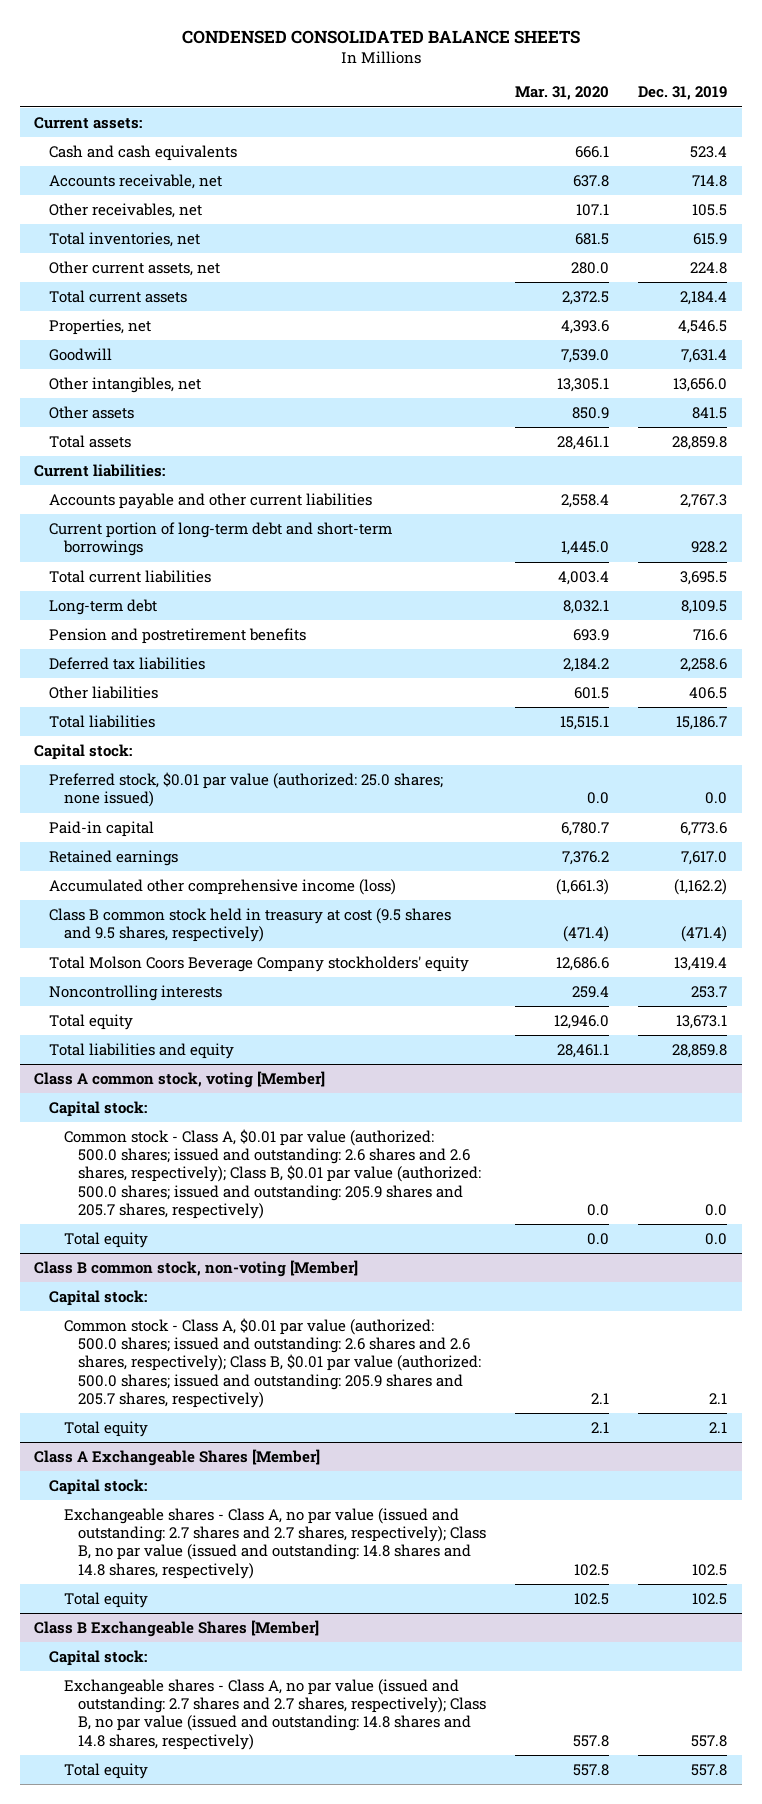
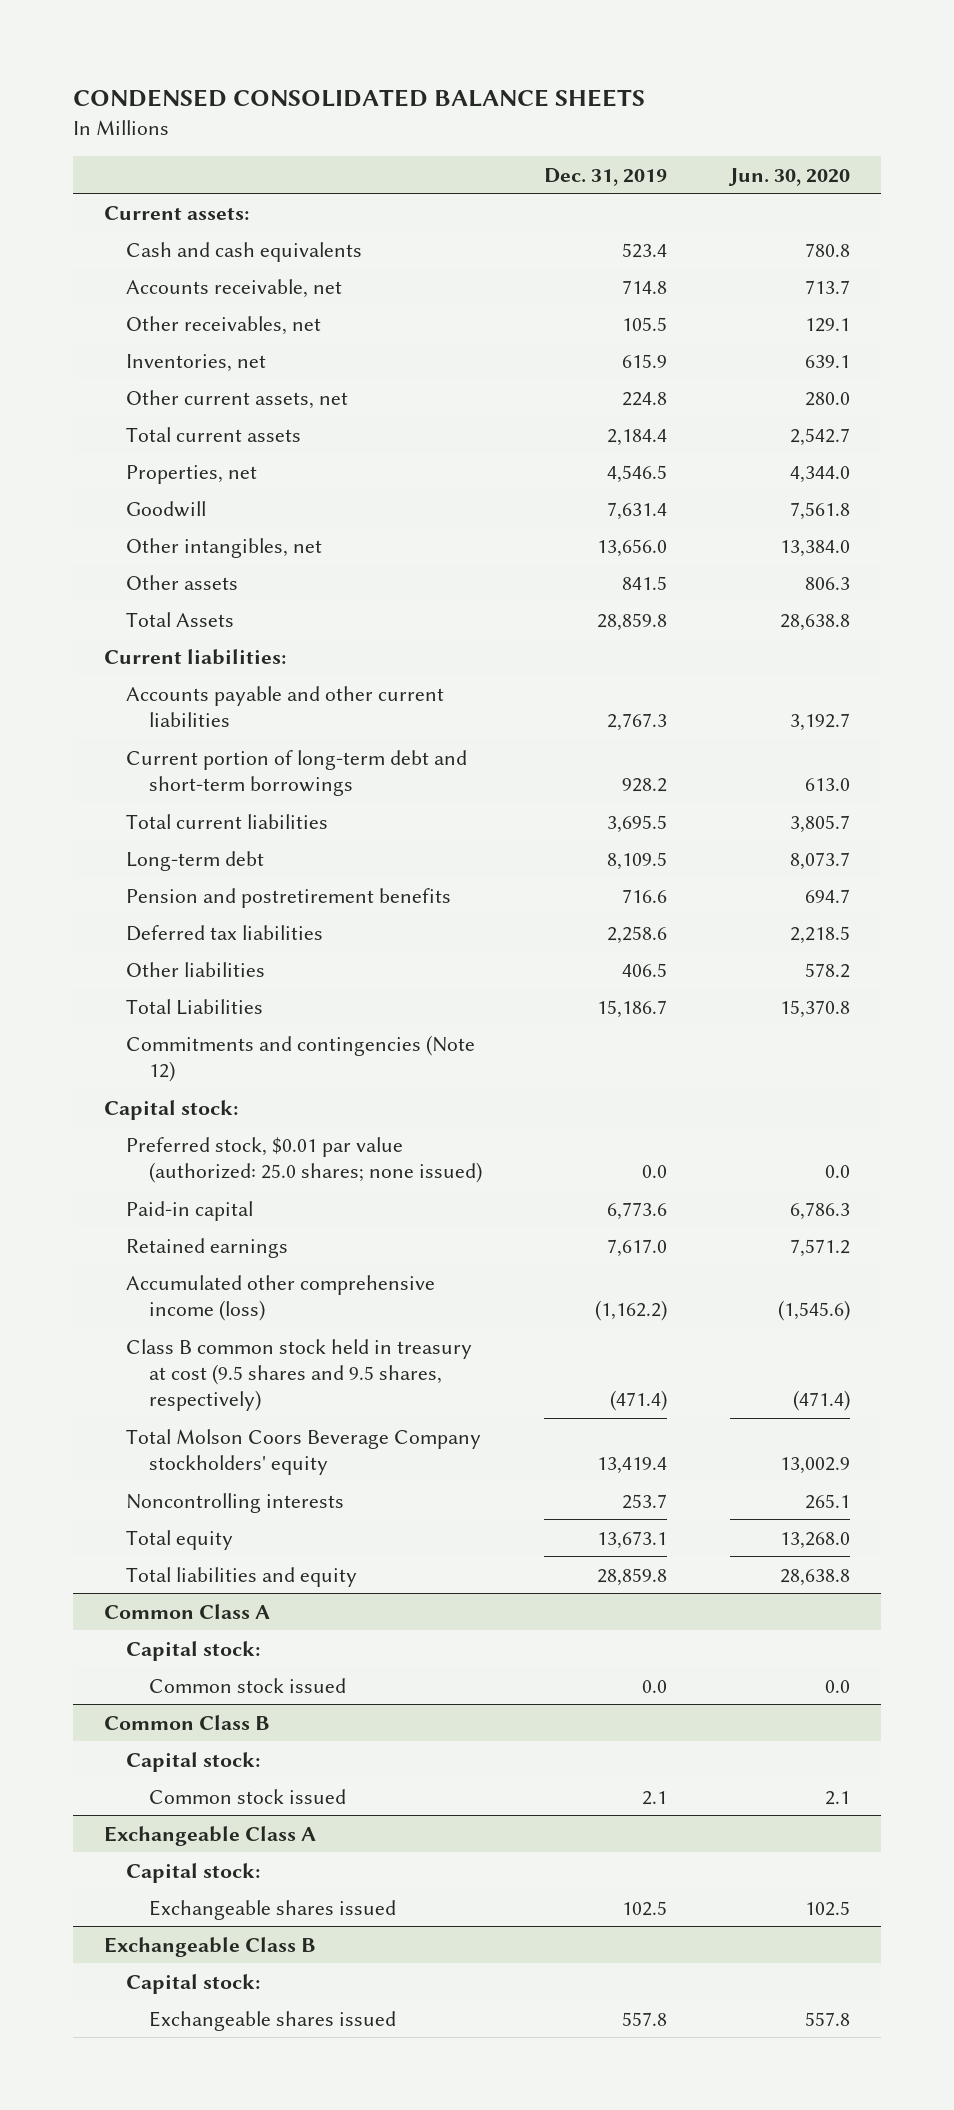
[515,86,610,101] Mar. 31, 2020 -> none
none -> [727,167,850,186] Jun. 30, 2020
[49,231,201,247] Total inventories, net -> [126,353,267,372] Inventories, net
[49,434,132,448] Total assets -> [126,611,235,627] Total Assets
[49,714,156,728] Total liabilities -> [126,998,264,1015] Total Liabilities
none -> [126,1034,476,1082] Commitments and contingencies (Note 12)
[34,1070,326,1088] Class A common stock, voting [Member] -> [103,1603,270,1619] Common Class A
[63,1231,148,1248] Total equity -> none
[63,1128,482,1220] Common stock - Class A, $0.01 par value (authorized: 500.0 shares; issued and outstanding: 2.6 shares and 2.6 shares, respectively); Class B, $0.01 par value (authorized: 500.0 shares; issued and outstanding: 205.9 shares and 205.7 shares, respectively) -> [148,1677,346,1693] Common stock issued
[34,1259,359,1277] Class B common stock, non-voting [Member] -> [103,1714,270,1730] Common Class B
[63,1420,148,1437] Total equity -> none
[63,1317,482,1409] Common stock - Class A, $0.01 par value (authorized: 500.0 shares; issued and outstanding: 2.6 shares and 2.6 shares, respectively); Class B, $0.01 par value (authorized: 500.0 shares; issued and outstanding: 205.9 shares and 205.7 shares, respectively) -> [148,1788,346,1804] Common stock issued
[34,1448,321,1466] Class A Exchangeable Shares [Member] -> [103,1825,316,1846] Exchangeable Class A
[63,1591,148,1608] Total equity -> none
[63,1507,487,1579] Exchangeable shares - Class A, no par value (issued and outstanding: 2.7 shares and 2.7 shares, respectively); Class B, no par value (issued and outstanding: 14.8 shares and 14.8 shares, respectively) -> [148,1899,396,1920] Exchangeable shares issued
[34,1619,320,1637] Class B Exchangeable Shares [Member] -> [103,1936,316,1957] Exchangeable Class B
[63,1762,148,1779] Total equity -> none
[63,1678,487,1750] Exchangeable shares - Class A, no par value (issued and outstanding: 2.7 shares and 2.7 shares, respectively); Class B, no par value (issued and outstanding: 14.8 shares and 14.8 shares, respectively) -> [148,2010,396,2031] Exchangeable shares issued

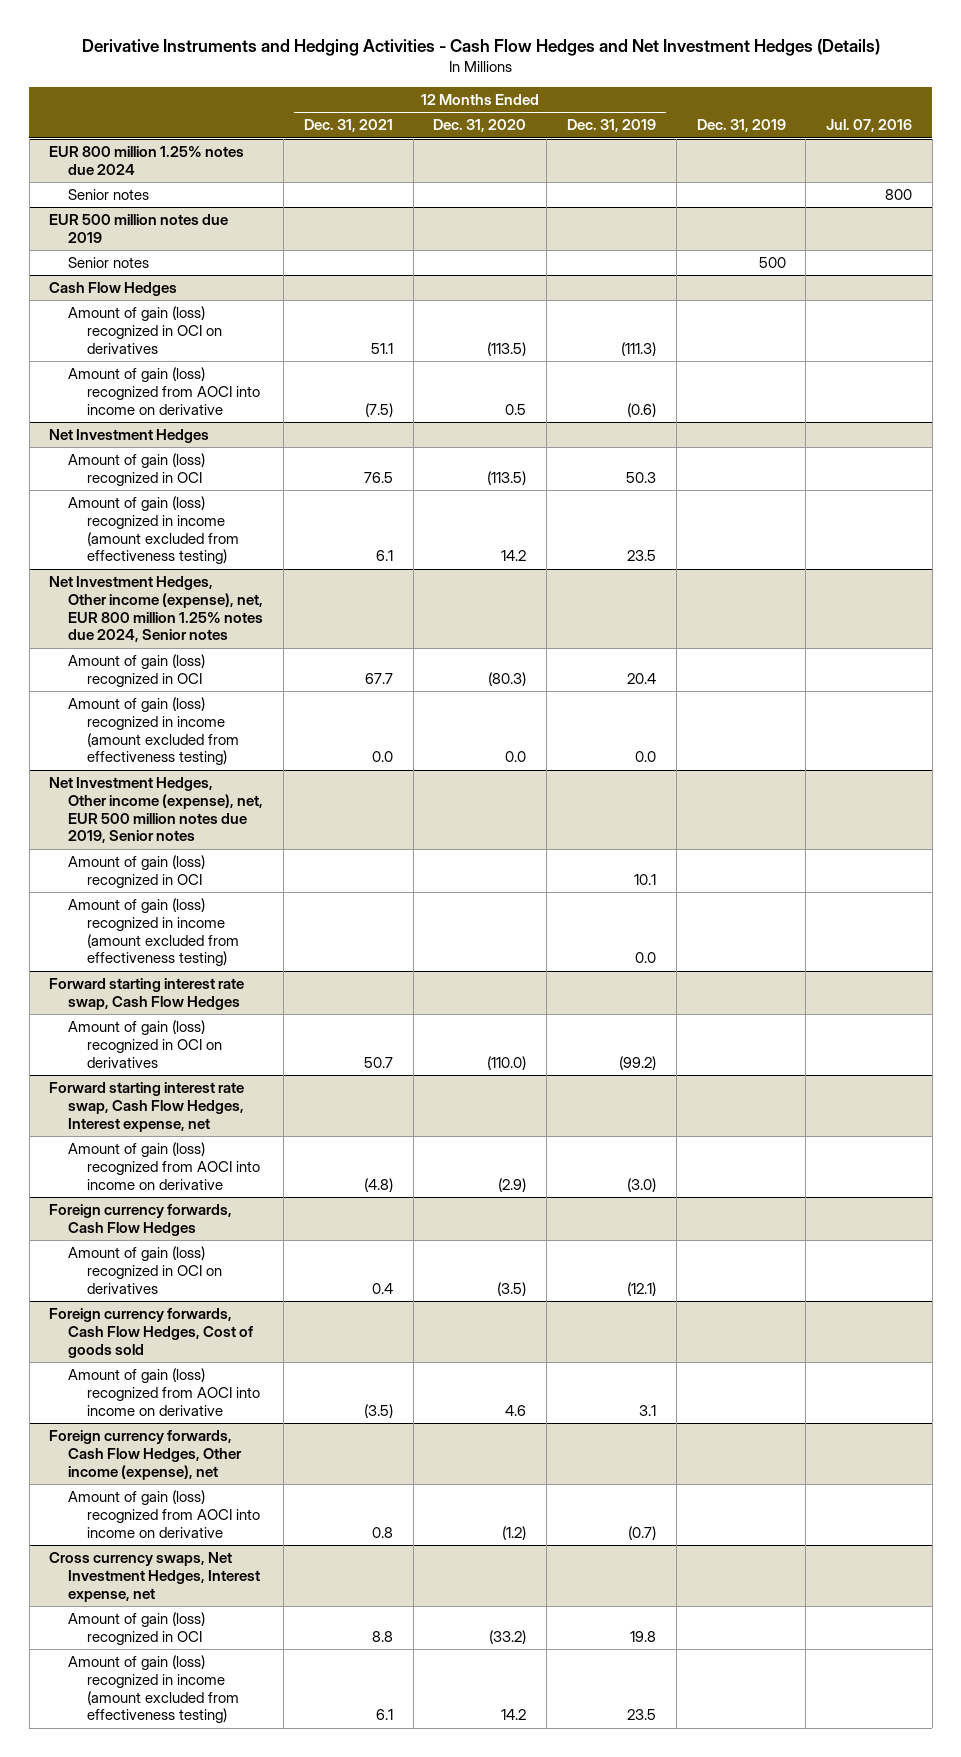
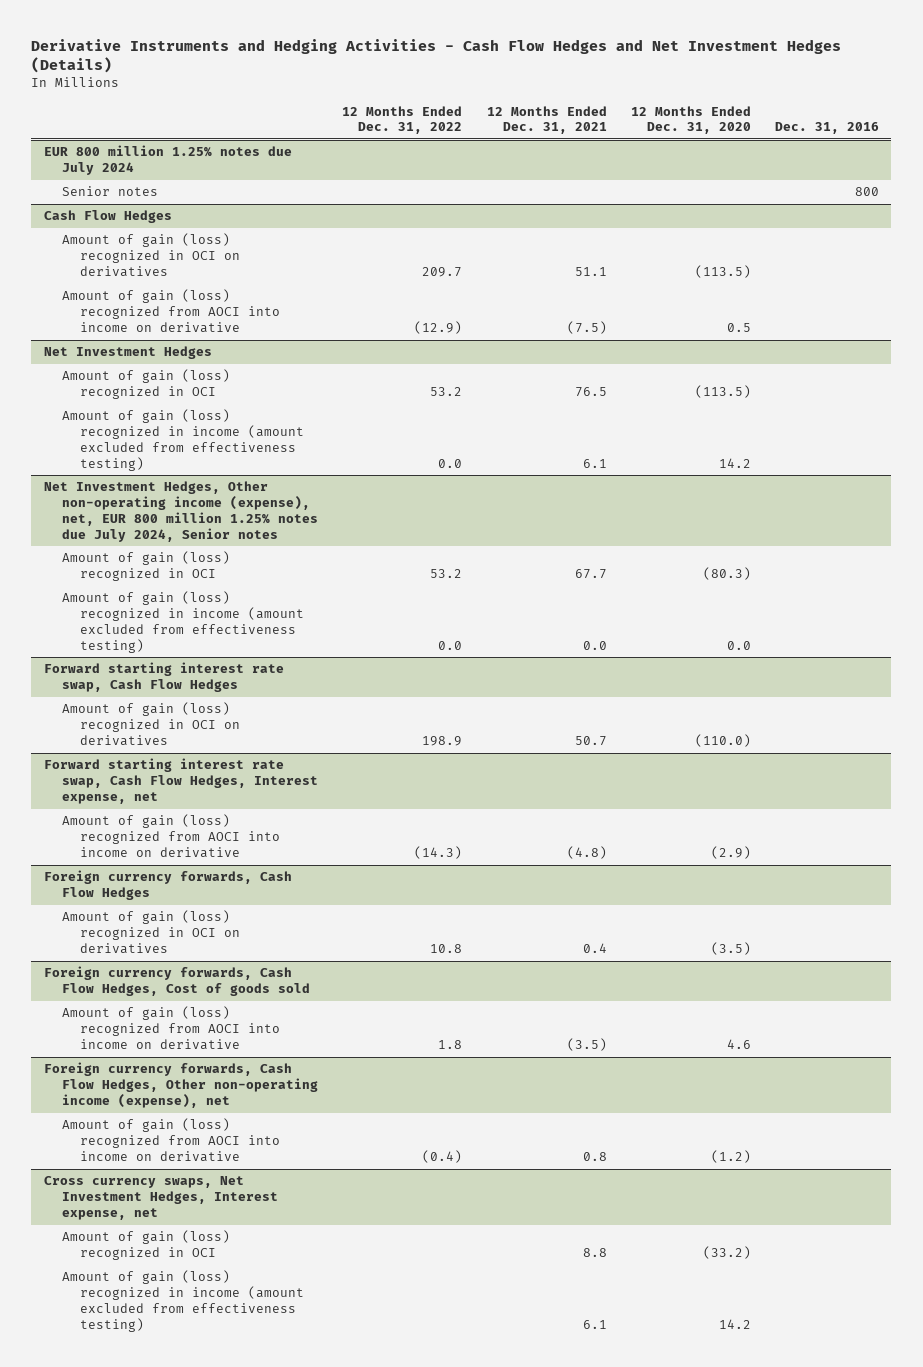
[566,119,656,133] Dec. 31, 2019 -> none
[696,119,786,133] Dec. 31, 2019 -> none
[826,119,913,133] Jul. 07, 2016 -> none
none -> [342,105,463,135] 12 Months Ended Dec. 31, 2022
none -> [775,122,880,135] Dec. 31, 2016
[68,189,150,201] Senior notes -> none
[49,214,229,243] EUR 500 million notes due 2019 -> none
[49,146,245,175] EUR 800 million 1.25% notes due 2024 -> [43,145,292,176] EUR 800 million 1.25% notes due July 2024
[49,576,264,643] Net Investment Hedges, Other income (expense), net, EUR 800 million 1.25% notes due 2024, Senior notes -> [43,481,318,542] Net Investment Hedges, Other non-operating income (expense), net, EUR 800 million 1.25% notes due July 2024, Senior notes
[49,777,264,844] Net Investment Hedges, Other income (expense), net, EUR 500 million notes due 2019, Senior notes -> none
[68,855,206,888] Amount of gain (loss) recognized in OCI -> none
[68,898,240,967] Amount of gain (loss) recognized in income (amount excluded from effectiveness testing) -> none
[49,1430,243,1480] Foreign currency forwards, Cash Flow Hedges, Other income (expense), net -> [43,1062,318,1109] Foreign currency forwards, Cash Flow Hedges, Other non-operating income (expense), net

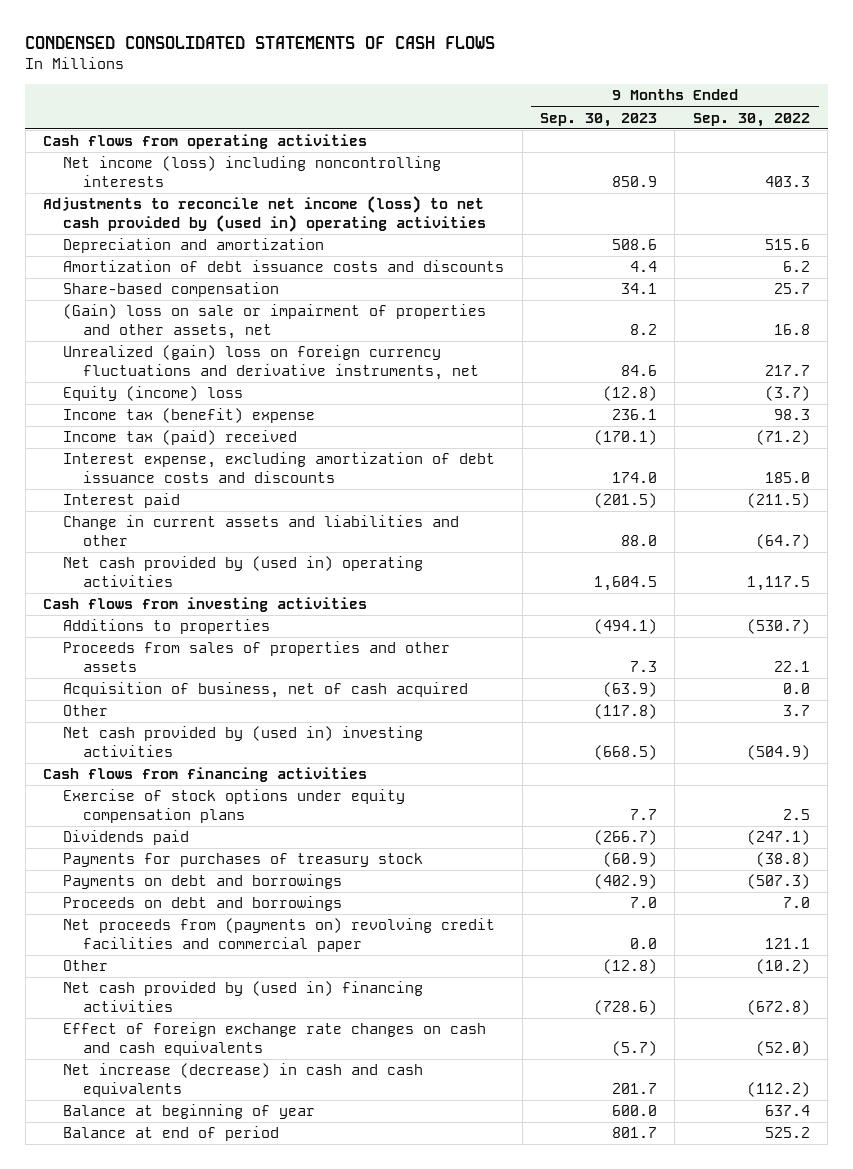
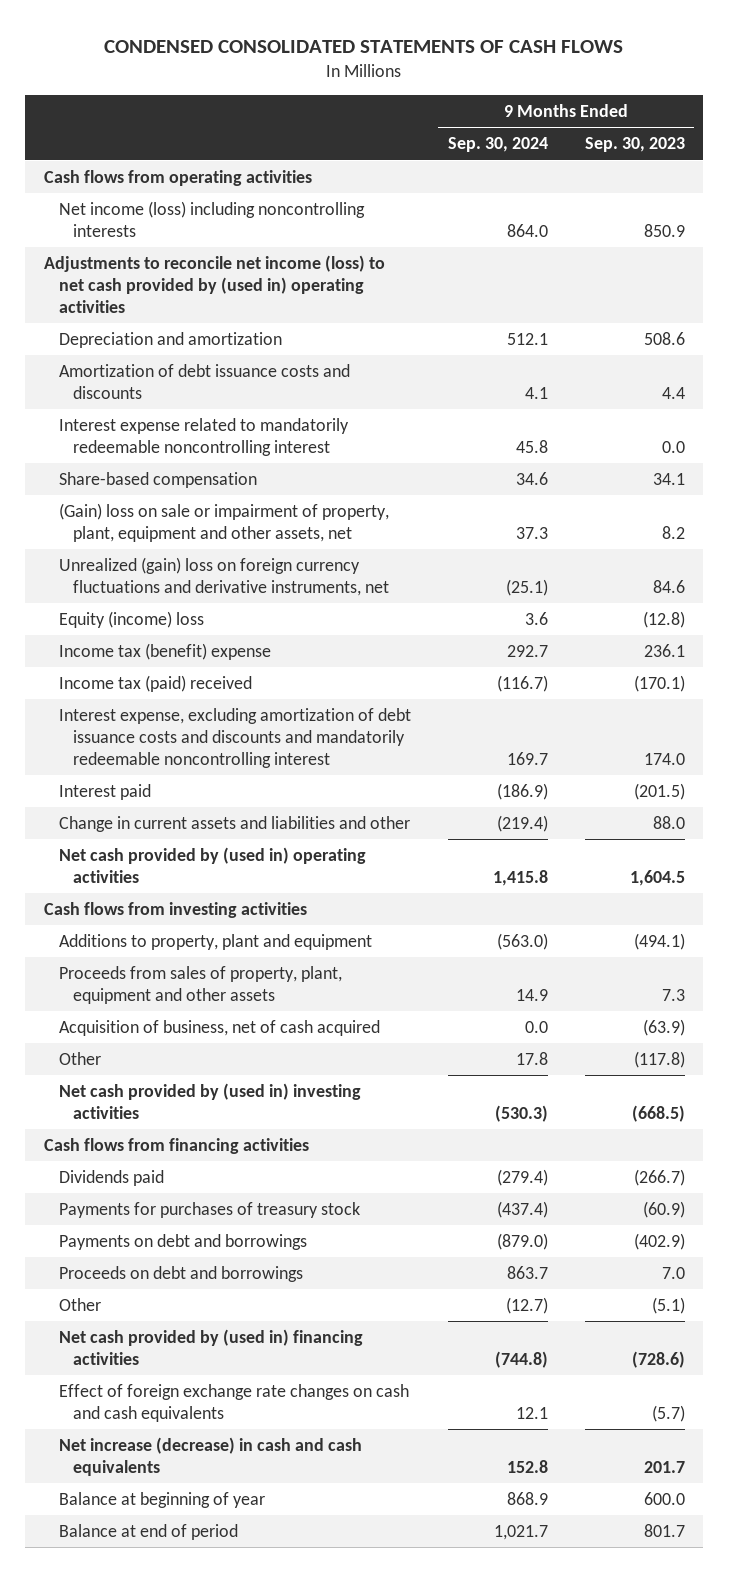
[692,112,810,127] Sep. 30, 2022 -> none
none -> [447,137,548,153] Sep. 30, 2024
none -> [58,418,349,456] Interest expense related to mandatorily redeemable noncontrolling interest
[63,304,487,339] (Gain) loss on sale or impairment of properties and other assets, net -> [58,503,389,542] (Gain) loss on sale or impairment of property, plant, equipment and other assets, net
[63,452,496,483] Interest expense, excluding amortization of debt issuance costs and discounts -> [58,708,411,768] Interest expense, excluding amortization of debt issuance costs and discounts and mandatorily redeemable noncontrolling interest
[63,619,271,635] Additions to properties -> [58,934,372,951] Additions to property, plant and equipment
[63,641,451,672] Proceeds from sales of properties and other assets -> [58,966,342,1004] Proceeds from sales of property, plant, equipment and other assets
[63,789,406,823] Exercise of stock options under equity compensation plans -> none
[63,918,496,952] Net proceeds from (payments on) revolving credit facilities and commercial paper -> none
[603,959,658,975] (12.8) -> [651,1297,685,1315] (5.1)

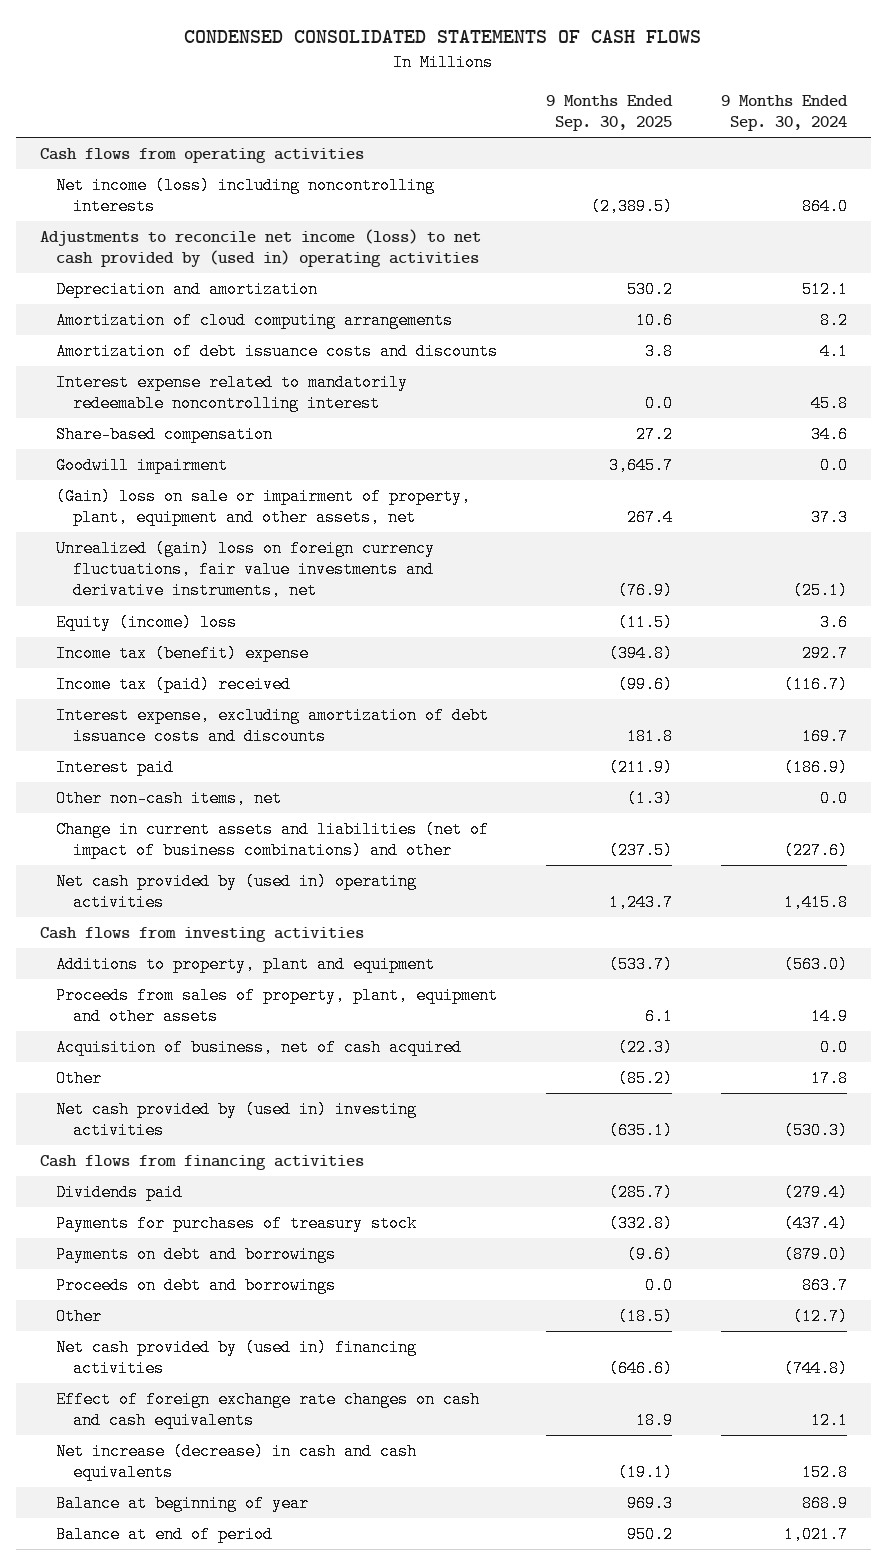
[584,137,685,153] Sep. 30, 2023 -> none
none -> [545,94,673,131] 9 Months Ended Sep. 30, 2025
none -> [56,311,454,329] Amortization of cloud computing arrangements
none -> [56,456,229,474] Goodwill impairment
[58,557,390,596] Unrealized (gain) loss on foreign currency fluctuations and derivative instruments, net -> [56,539,436,600] Unrealized (gain) loss on foreign currency fluctuations, fair value investments and derivative instruments, net
[58,708,411,768] Interest expense, excluding amortization of debt issuance costs and discounts and mandatorily redeemable noncontrolling interest -> [56,706,490,746] Interest expense, excluding amortization of debt issuance costs and discounts
none -> [56,789,283,807] Other non-cash items, net
[58,816,410,833] Change in current assets and liabilities and other -> [56,820,490,860] Change in current assets and liabilities (net of impact of business combinations) and other
[496,815,548,833] (219.4) -> [783,842,848,860] (227.6)

